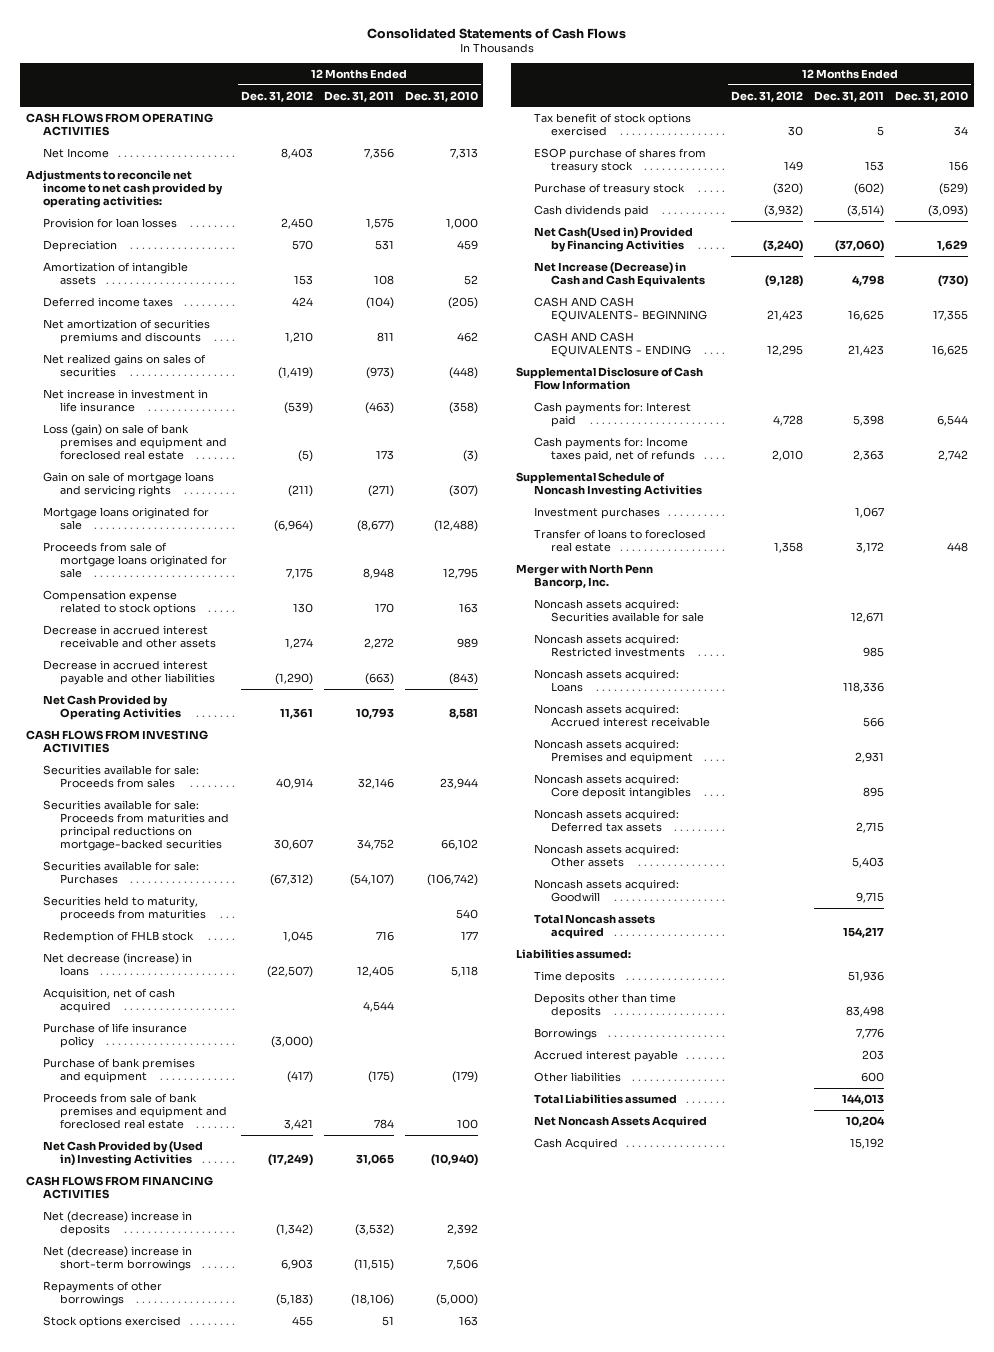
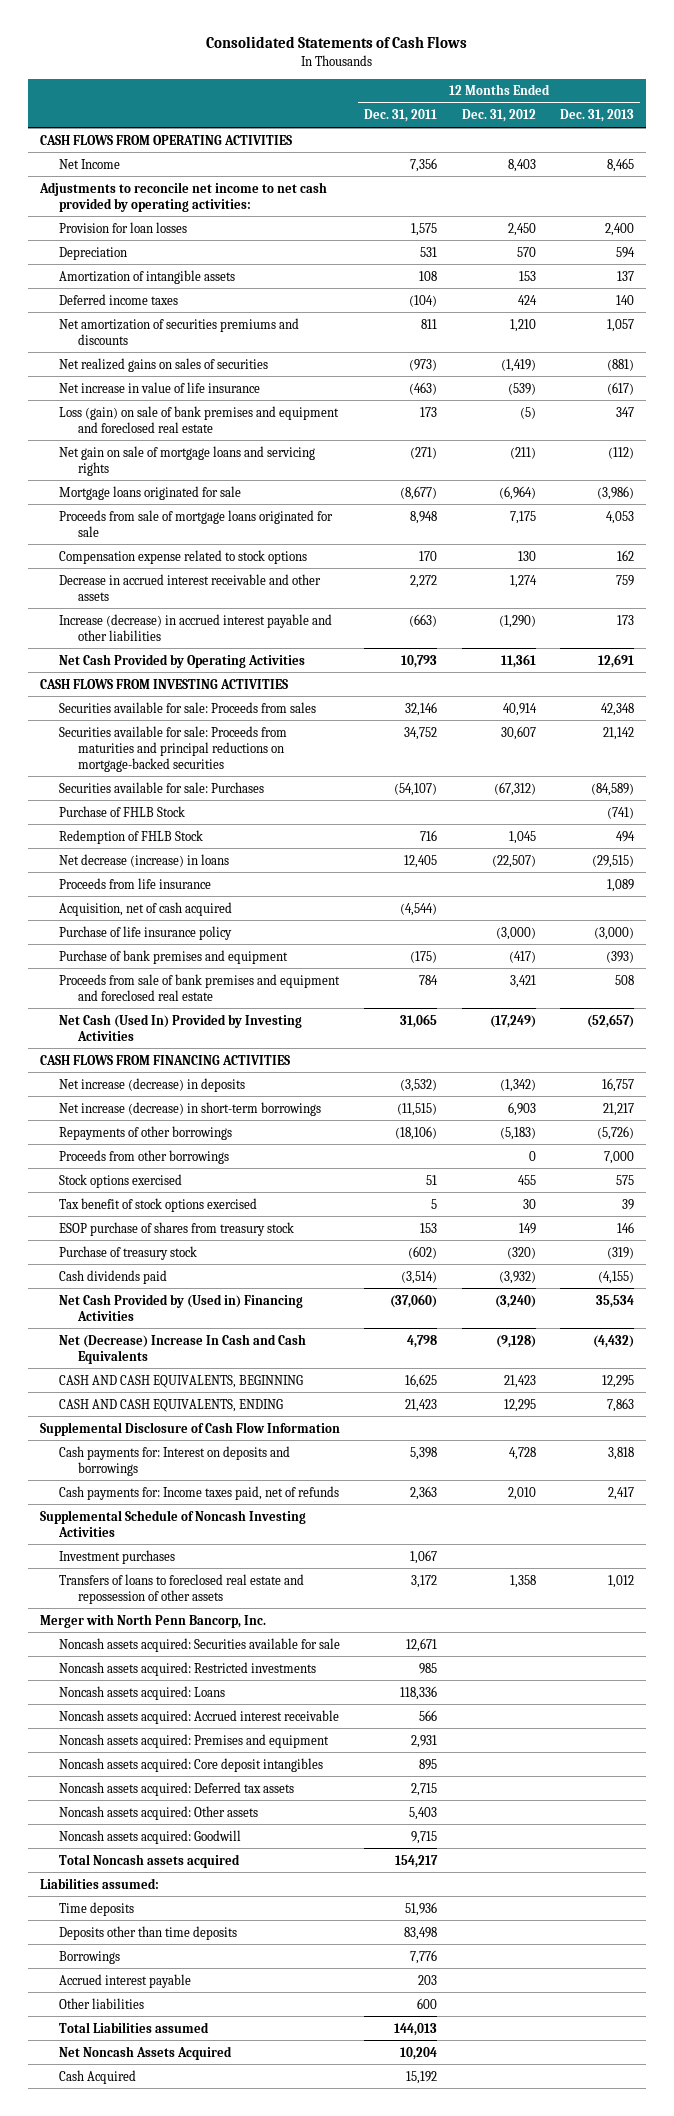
[404,90,478,102] Dec. 31, 2010 -> none
none -> [560,109,635,123] Dec. 31, 2013
[43,388,209,413] Net increase in investment in life insurance -> [58,381,260,393] Net increase in value of life insurance
[43,471,215,498] Gain on sale of mortgage loans and servicing rights -> [58,445,315,476] Net gain on sale of mortgage loans and servicing rights
[43,659,216,686] Decrease in accrued interest payable and other liabilities -> [58,613,332,641] Increase (decrease) in accrued interest payable and other liabilities
[43,895,207,922] Securities held to maturity, proceeds from maturities -> none
none -> [58,805,185,817] Purchase of FHLB Stock
[43,930,195,943] Redemption of FHLB stock -> [58,829,203,844] Redemption of FHLB Stock
none -> [58,877,211,889] Proceeds from life insurance
[362,1001,394,1013] 4,544 -> [400,902,438,916] (4,544)
[43,1140,204,1167] Net Cash Provided by (Used in) Investing Activities -> [58,1013,302,1041] Net Cash (Used In) Provided by Investing Activities
[43,1210,193,1237] Net (decrease) increase in deposits -> [58,1077,245,1092] Net increase (decrease) in deposits
[43,1245,193,1272] Net (decrease) increase in short-term borrowings -> [58,1101,321,1116] Net increase (decrease) in short-term borrowings
none -> [58,1149,229,1164] Proceeds from other borrowings
[533,226,693,253] Net Cash(Used in) Provided by Financing Activities -> [58,1293,303,1321] Net Cash Provided by (Used in) Financing Activities
[533,261,705,288] Net Increase (Decrease) in Cash and Cash Equivalents -> [58,1333,306,1364] Net (Decrease) Increase In Cash and Cash Equivalents
[533,296,707,323] CASH AND CASH EQUIVALENTS- BEGINNING -> [58,1374,303,1388] CASH AND CASH EQUIVALENTS, BEGINNING
[533,331,691,358] CASH AND CASH EQUIVALENTS - ENDING -> [58,1398,283,1412] CASH AND CASH EQUIVALENTS, ENDING
[533,401,691,428] Cash payments for: Interest paid -> [58,1445,290,1476] Cash payments for: Interest on deposits and borrowings
[533,528,706,553] Transfer of loans to foreclosed real estate -> [58,1573,304,1604] Transfers of loans to foreclosed real estate and repossession of other assets

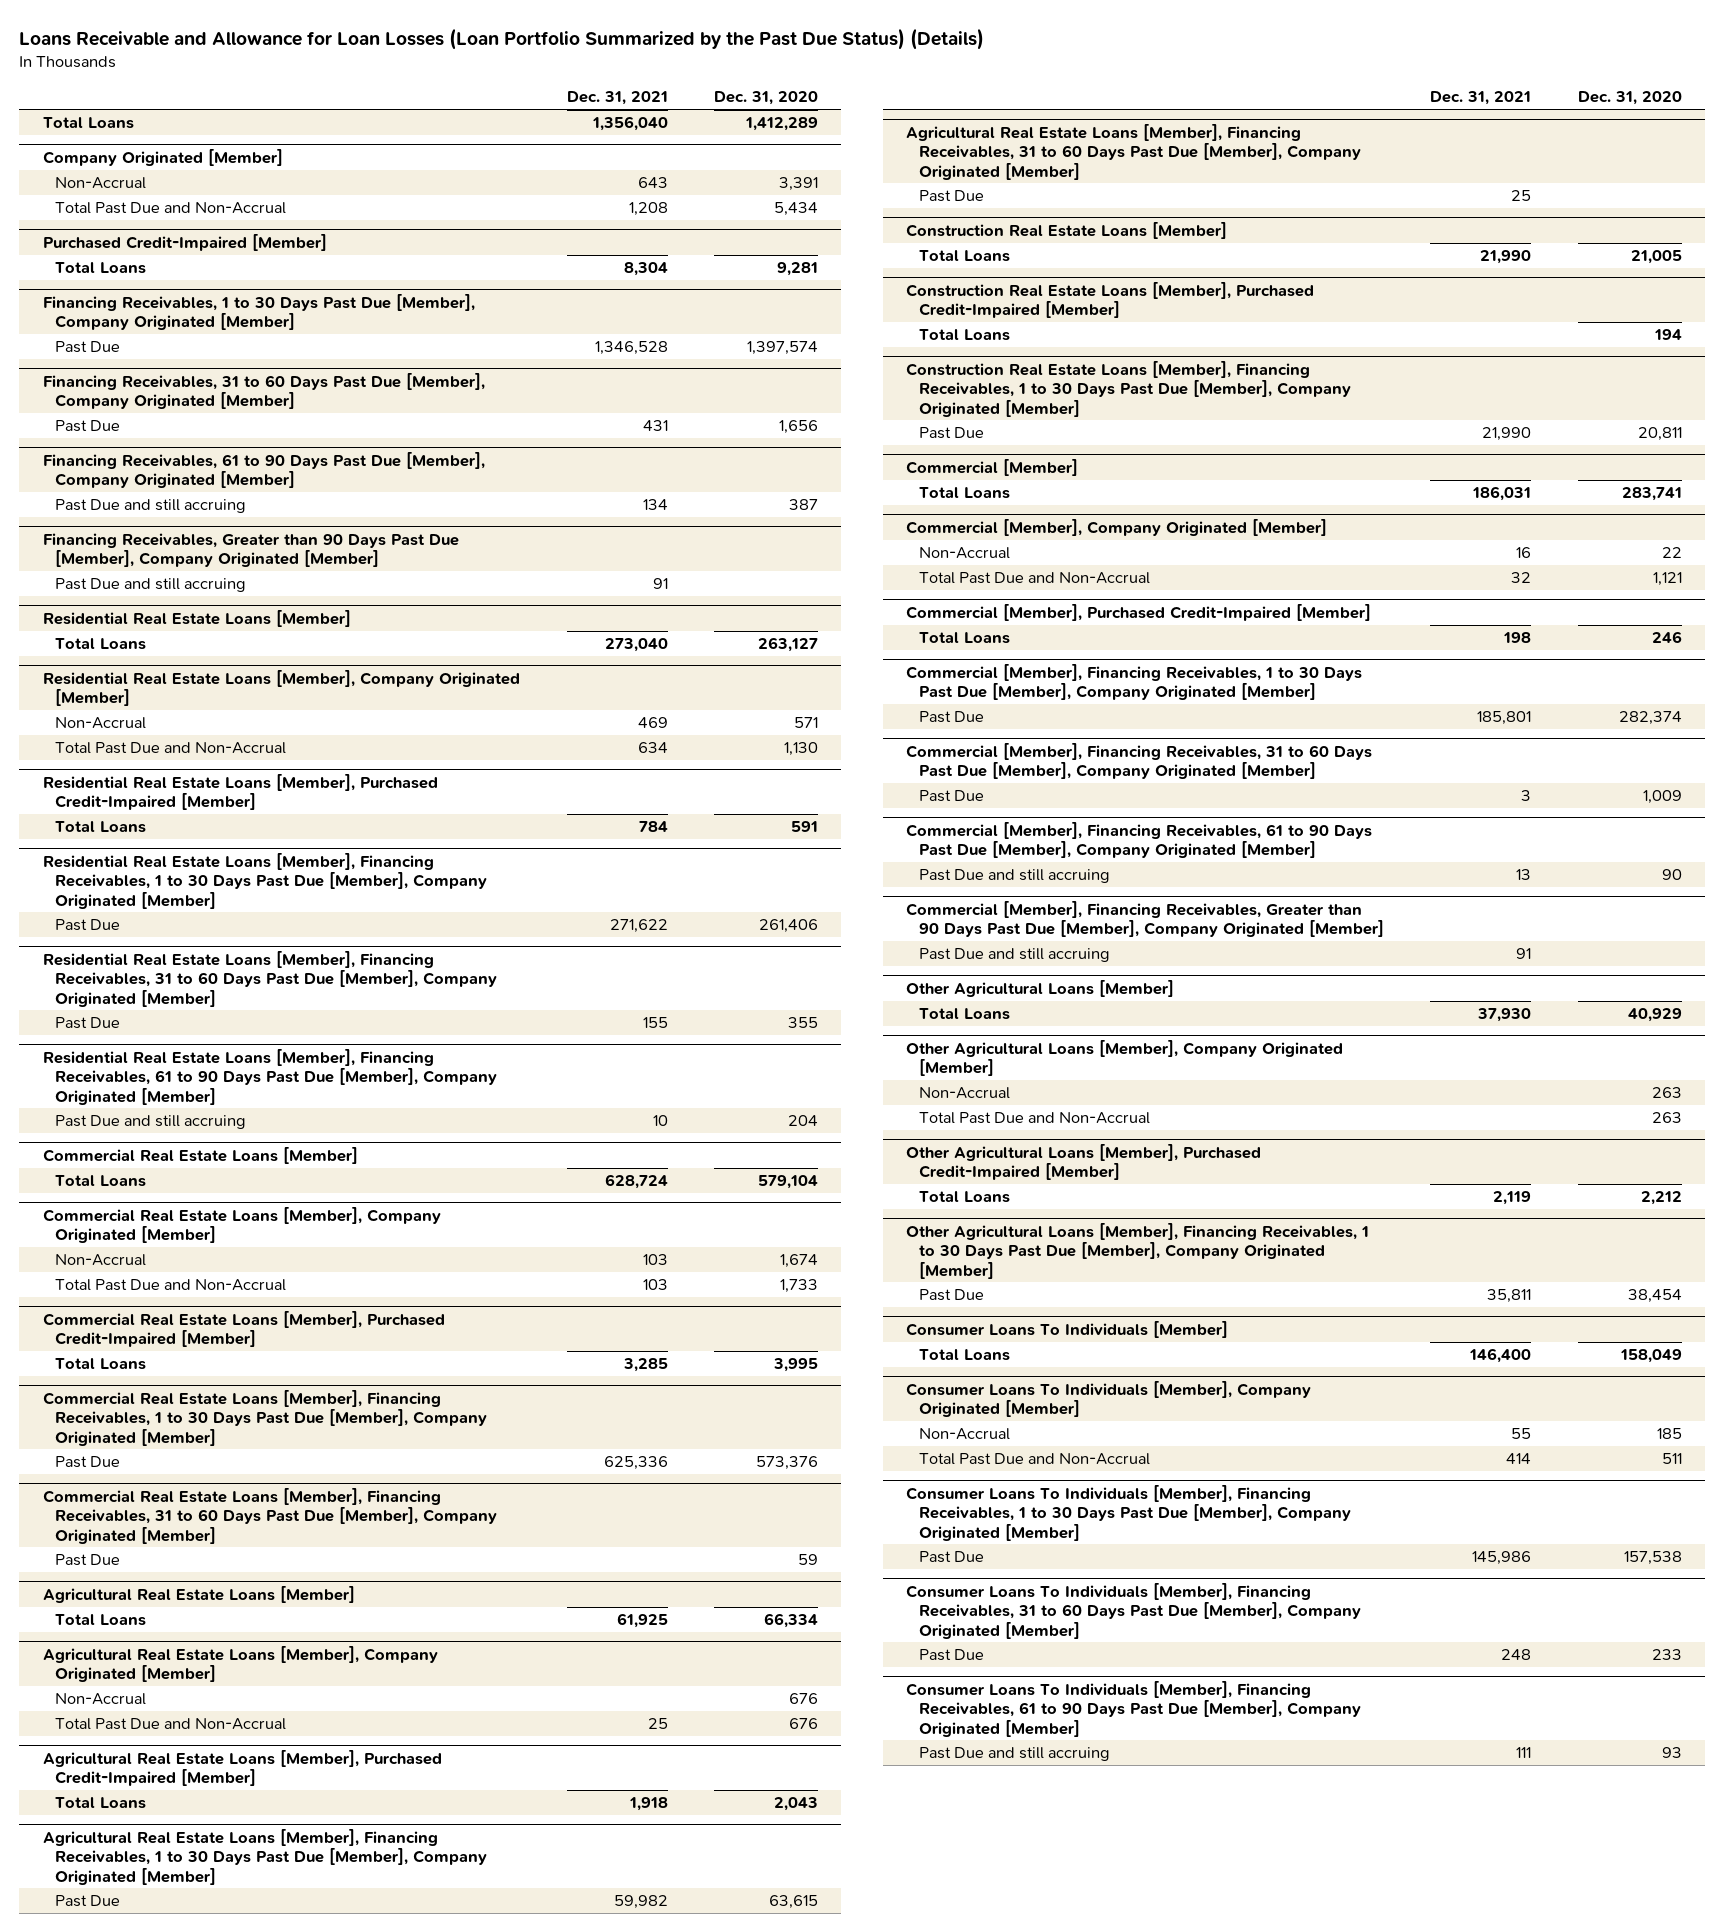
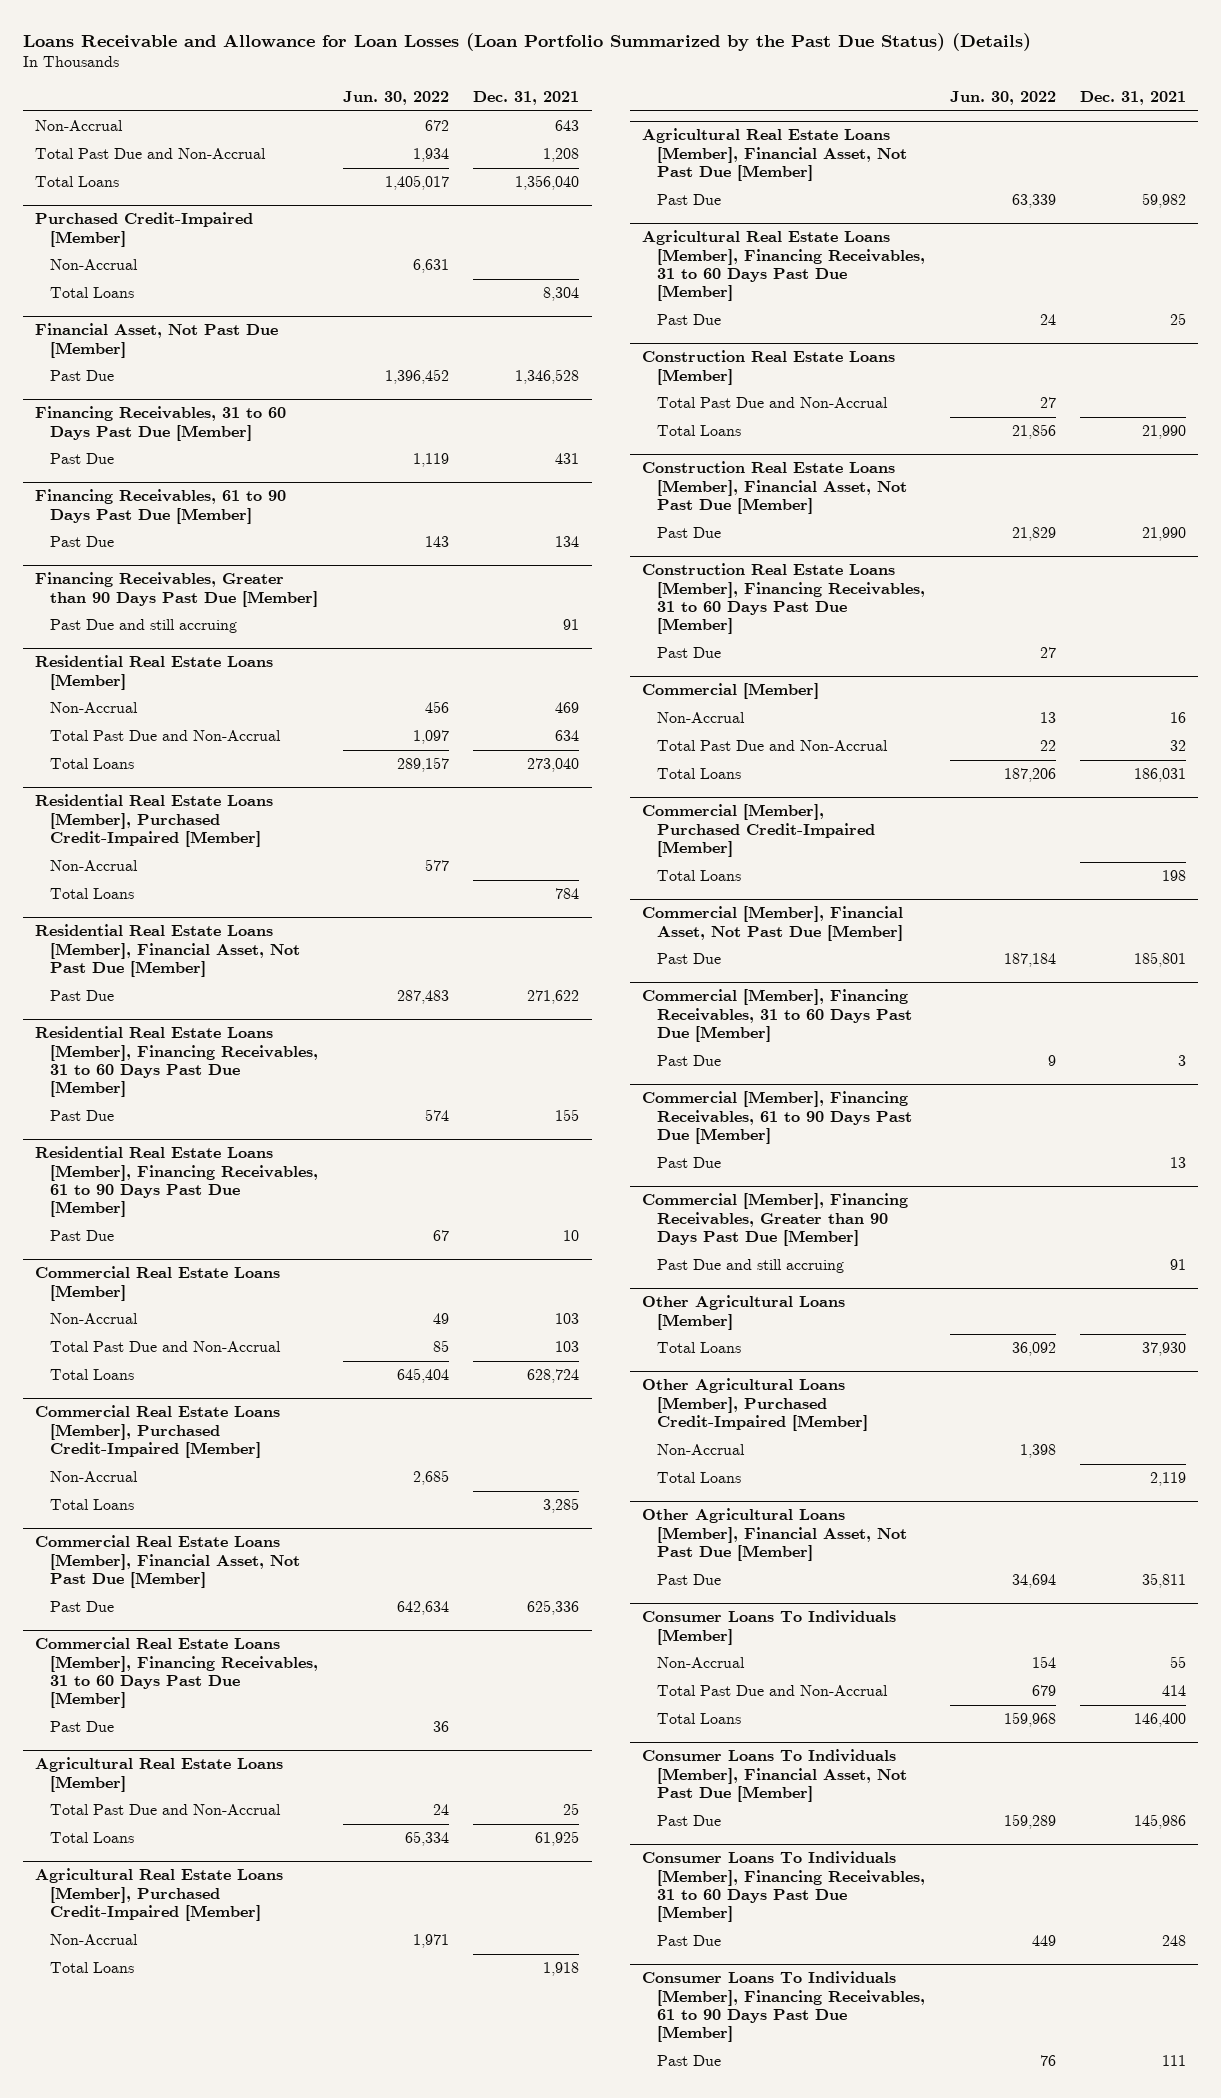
[714,91,819,106] Dec. 31, 2020 -> none
none -> [342,90,449,105] Jun. 30, 2022
[42,148,283,166] Company Originated [Member] -> none
[42,117,134,130] Total Loans -> [35,176,120,188] Total Loans
none -> [50,259,139,271] Non-Accrual
[42,293,475,331] Financing Receivables, 1 to 30 Days Past Due [Member], Company Originated [Member] -> none
none -> [35,323,279,358] Financial Asset, Not Past Due [Member]
[42,372,485,410] Financing Receivables, 31 to 60 Days Past Due [Member], Company Originated [Member] -> [35,406,287,441] Financing Receivables, 31 to 60 Days Past Due [Member]
[42,451,485,489] Financing Receivables, 61 to 90 Days Past Due [Member], Company Originated [Member] -> [35,489,287,524] Financing Receivables, 61 to 90 Days Past Due [Member]
[55,499,247,514] Past Due and still accruing -> [50,536,115,548] Past Due
[42,532,459,568] Financing Receivables, Greater than 90 Days Past Due [Member], Company Originated [Member] -> [35,572,319,607] Financing Receivables, Greater than 90 Days Past Due [Member]
[42,669,520,707] Residential Real Estate Loans [Member], Company Originated [Member] -> none
[55,638,147,651] Total Loans -> [50,758,135,770] Total Loans
none -> [50,860,139,872] Non-Accrual
[42,852,488,909] Residential Real Estate Loans [Member], Financing Receivables, 1 to 30 Days Past Due [Member], Company Originated [Member] -> none
none -> [35,924,301,977] Residential Real Estate Loans [Member], Financial Asset, Not Past Due [Member]
[42,950,498,1007] Residential Real Estate Loans [Member], Financing Receivables, 31 to 60 Days Past Due [Member], Company Originated [Member] -> [35,1026,319,1098] Residential Real Estate Loans [Member], Financing Receivables, 31 to 60 Days Past Due [Member]
[55,1115,247,1130] Past Due and still accruing -> none
[42,1048,498,1105] Residential Real Estate Loans [Member], Financing Receivables, 61 to 90 Days Past Due [Member], Company Originated [Member] -> [35,1146,319,1218] Residential Real Estate Loans [Member], Financing Receivables, 61 to 90 Days Past Due [Member]
none -> [50,1230,115,1242] Past Due
[42,1206,441,1244] Commercial Real Estate Loans [Member], Company Originated [Member] -> none
[55,1175,147,1188] Total Loans -> [50,1369,135,1381] Total Loans
none -> [50,1471,139,1483] Non-Accrual
[42,1389,488,1446] Commercial Real Estate Loans [Member], Financing Receivables, 1 to 30 Days Past Due [Member], Company Originated [Member] -> none
none -> [35,1535,301,1588] Commercial Real Estate Loans [Member], Financial Asset, Not Past Due [Member]
[42,1487,498,1544] Commercial Real Estate Loans [Member], Financing Receivables, 31 to 60 Days Past Due [Member], Company Originated [Member] -> [35,1637,319,1709] Commercial Real Estate Loans [Member], Financing Receivables, 31 to 60 Days Past Due [Member]
[42,1645,438,1683] Agricultural Real Estate Loans [Member], Company Originated [Member] -> none
[55,1693,147,1706] Non-Accrual -> none
[55,1614,147,1627] Total Loans -> [50,1832,135,1844] Total Loans
none -> [50,1934,139,1946] Non-Accrual
[42,1828,488,1885] Agricultural Real Estate Loans [Member], Financing Receivables, 1 to 30 Days Past Due [Member], Company Originated [Member] -> none
none -> [642,128,908,181] Agricultural Real Estate Loans [Member], Financial Asset, Not Past Due [Member]
[905,123,1361,180] Agricultural Real Estate Loans [Member], Financing Receivables, 31 to 60 Days Past Due [Member], Company Originated [Member] -> [642,230,926,302] Agricultural Real Estate Loans [Member], Financing Receivables, 31 to 60 Days Past Due [Member]
none -> [657,397,889,409] Total Past Due and Non-Accrual
[905,281,1314,319] Construction Real Estate Loans [Member], Purchased Credit-Impaired [Member] -> none
[918,329,1010,342] Total Loans -> none
[905,360,1351,417] Construction Real Estate Loans [Member], Financing Receivables, 1 to 30 Days Past Due [Member], Company Originated [Member] -> none
none -> [642,461,908,514] Construction Real Estate Loans [Member], Financial Asset, Not Past Due [Member]
none -> [642,563,926,635] Construction Real Estate Loans [Member], Financing Receivables, 31 to 60 Days Past Due [Member]
none -> [657,647,722,659] Past Due
[905,518,1327,536] Commercial [Member], Company Originated [Member] -> none
[918,487,1010,500] Total Loans -> [657,768,742,780] Total Loans
[905,663,1362,701] Commercial [Member], Financing Receivables, 1 to 30 Days Past Due [Member], Company Originated [Member] -> none
none -> [642,906,904,941] Commercial [Member], Financial Asset, Not Past Due [Member]
[905,742,1372,780] Commercial [Member], Financing Receivables, 31 to 60 Days Past Due [Member], Company Originated [Member] -> [642,989,913,1042] Commercial [Member], Financing Receivables, 31 to 60 Days Past Due [Member]
[918,869,1110,884] Past Due and still accruing -> none
[905,821,1372,859] Commercial [Member], Financing Receivables, 61 to 90 Days Past Due [Member], Company Originated [Member] -> [642,1091,913,1144] Commercial [Member], Financing Receivables, 61 to 90 Days Past Due [Member]
none -> [657,1157,722,1169] Past Due
[905,900,1384,938] Commercial [Member], Financing Receivables, Greater than 90 Days Past Due [Member], Company Originated [Member] -> [642,1193,909,1246] Commercial [Member], Financing Receivables, Greater than 90 Days Past Due [Member]
[905,1039,1343,1077] Other Agricultural Loans [Member], Company Originated [Member] -> none
[918,1087,1010,1100] Non-Accrual -> none
[918,1112,1150,1125] Total Past Due and Non-Accrual -> none
none -> [657,1444,746,1456] Non-Accrual
[905,1222,1369,1279] Other Agricultural Loans [Member], Financing Receivables, 1 to 30 Days Past Due [Member], Company Originated [Member] -> none
none -> [642,1508,908,1561] Other Agricultural Loans [Member], Financial Asset, Not Past Due [Member]
[905,1380,1311,1418] Consumer Loans To Individuals [Member], Company Originated [Member] -> none
[905,1484,1351,1541] Consumer Loans To Individuals [Member], Financing Receivables, 1 to 30 Days Past Due [Member], Company Originated [Member] -> none
[918,1349,1010,1362] Total Loans -> [657,1713,742,1725] Total Loans
none -> [642,1749,908,1802] Consumer Loans To Individuals [Member], Financial Asset, Not Past Due [Member]
[905,1582,1361,1639] Consumer Loans To Individuals [Member], Financing Receivables, 31 to 60 Days Past Due [Member], Company Originated [Member] -> [642,1851,926,1923] Consumer Loans To Individuals [Member], Financing Receivables, 31 to 60 Days Past Due [Member]
[905,1680,1361,1737] Consumer Loans To Individuals [Member], Financing Receivables, 61 to 90 Days Past Due [Member], Company Originated [Member] -> [642,1971,926,2043] Consumer Loans To Individuals [Member], Financing Receivables, 61 to 90 Days Past Due [Member]
[918,1747,1110,1762] Past Due and still accruing -> [657,2055,722,2067] Past Due

